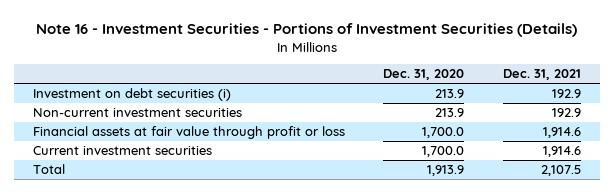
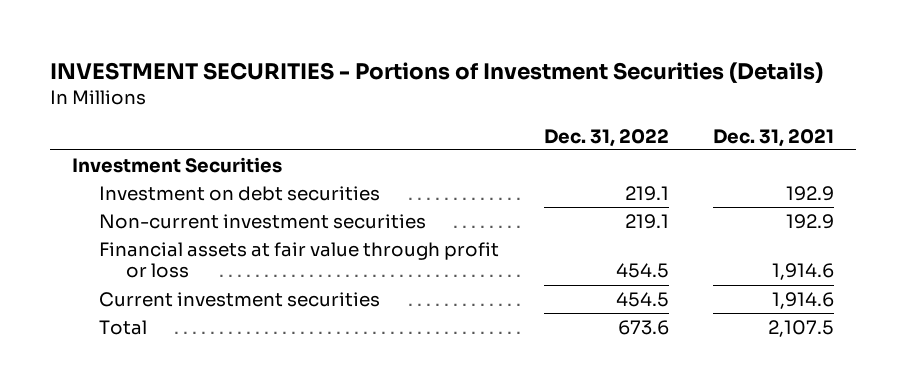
[35,23,577,38] Note 16 - Investment Securities - Portions of Investment Securities (Details) -> [49,61,823,83] INVESTMENT SECURITIES - Portions of Investment Securities (Details)
[383,69,465,81] Dec. 31, 2020 -> none
none -> [543,128,669,147] Dec. 31, 2022
none -> [72,156,283,173] Investment Securities
[33,87,232,101] Investment on debt securities (i) -> [99,185,381,201] Investment on debt securities

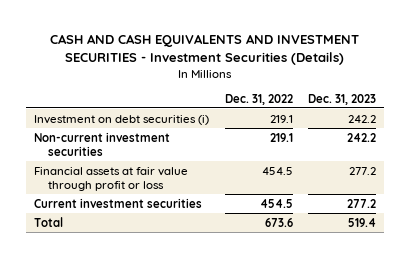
[49,61,823,83] INVESTMENT SECURITIES - Portions of Investment Securities (Details) -> [50,34,360,66] CASH AND CASH EQUIVALENTS AND INVESTMENT SECURITIES - Investment Securities (Details)
[713,128,835,147] Dec. 31, 2021 -> none
none -> [308,93,377,105] Dec. 31, 2023
[72,156,283,173] Investment Securities -> none
[99,185,381,201] Investment on debt securities -> [34,114,210,125] Investment on debt securities (i)

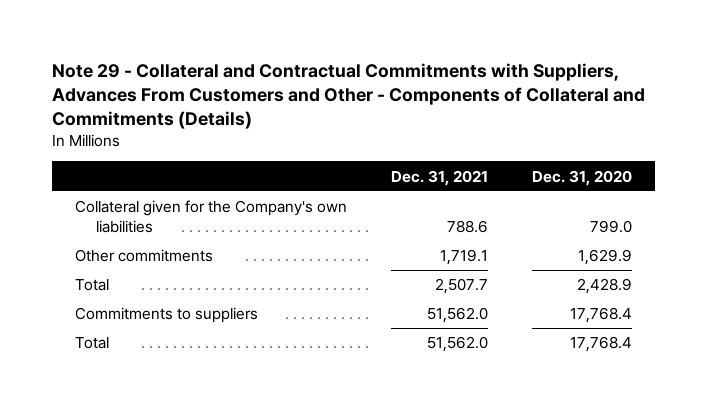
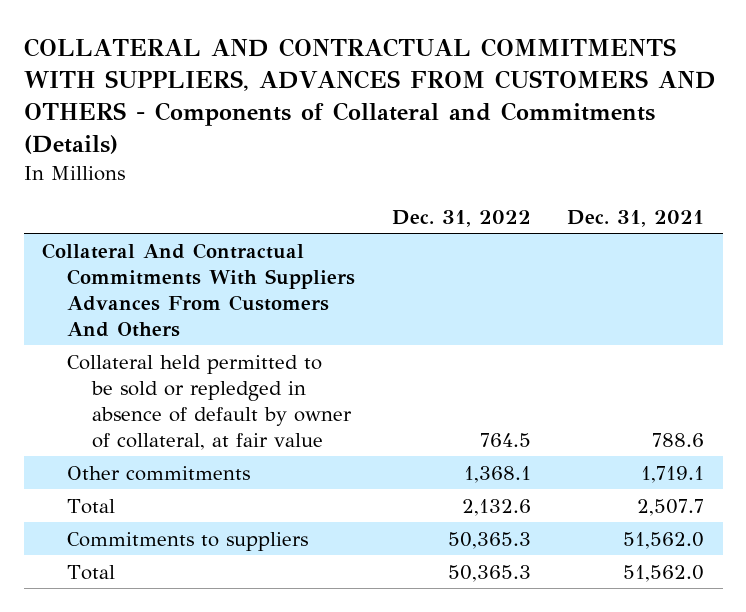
[52,62,646,129] Note 29 - Collateral and Contractual Commitments with Suppliers, Advances From Customers and Other - Components of Collateral and Commitments (Details) -> [23,37,716,155] COLLATERAL AND CONTRACTUAL COMMITMENTS WITH SUPPLIERS, ADVANCES FROM CUSTOMERS AND OTHERS - Components of Collateral and Commitments (Details)
[532,169,633,186] Dec. 31, 2020 -> none
none -> [391,210,531,228] Dec. 31, 2022
none -> [42,242,355,337] Collateral And Contractual Commitments With Suppliers Advances From Customers And Others
[74,200,347,233] Collateral given for the Company's own liabilities -> [66,354,352,450] Collateral held permitted to be sold or repledged in absence of default by owner of collateral, at fair value

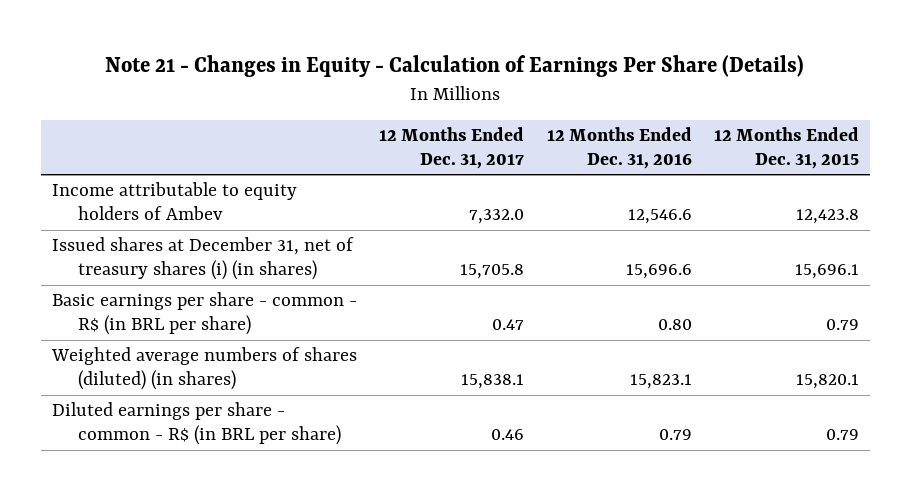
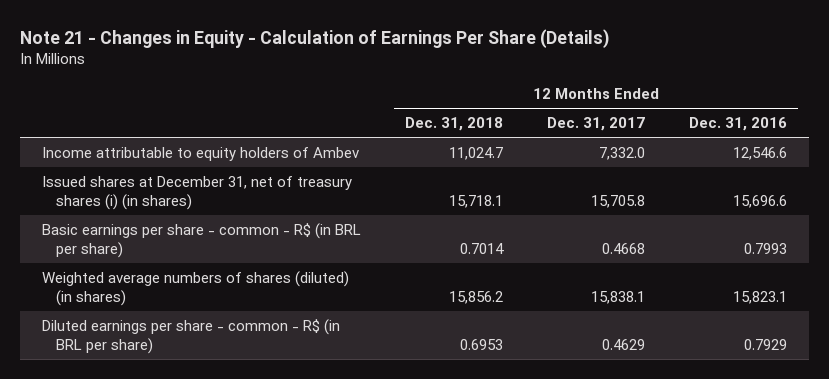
[713,127,859,169] 12 Months Ended Dec. 31, 2015 -> none
none -> [405,116,504,131] Dec. 31, 2018
[492,318,525,330] 0.47 -> [601,242,645,254] 0.4668
[657,318,692,330] 0.80 -> [743,242,787,254] 0.7993
[491,428,525,440] 0.46 -> [601,338,645,350] 0.4629
[658,428,692,440] 0.79 -> [743,338,787,350] 0.7929

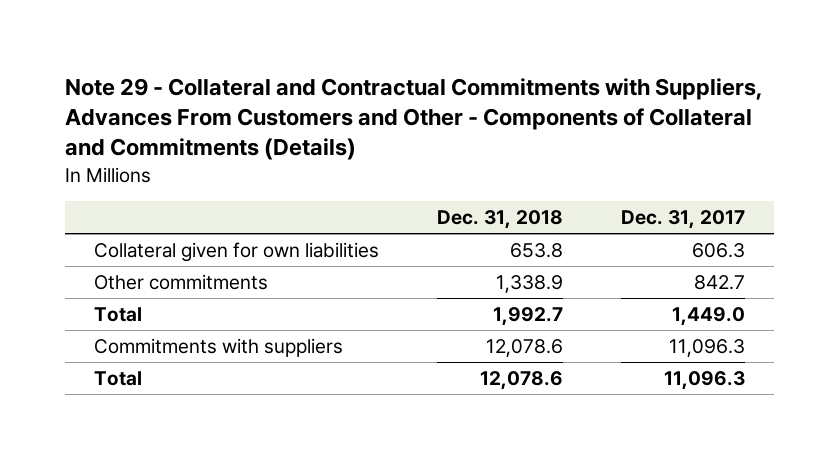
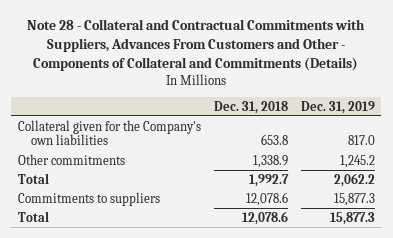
[65,78,763,161] Note 29 - Collateral and Contractual Commitments with Suppliers, Advances From Customers and Other - Components of Collateral and Commitments (Details) -> [27,19,366,72] Note 28 - Collateral and Contractual Commitments with Suppliers, Advances From Customers and Other - Components of Collateral and Commitments (Details)
[621,209,746,229] Dec. 31, 2017 -> none
none -> [300,100,375,114] Dec. 31, 2019
[94,241,380,262] Collateral given for own liabilities -> [17,119,201,146] Collateral given for the Company's own liabilities
[94,337,344,357] Commitments with suppliers -> [17,191,160,206] Commitments to suppliers

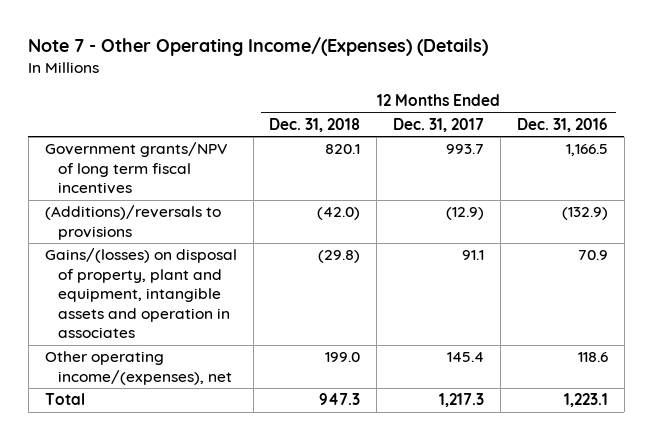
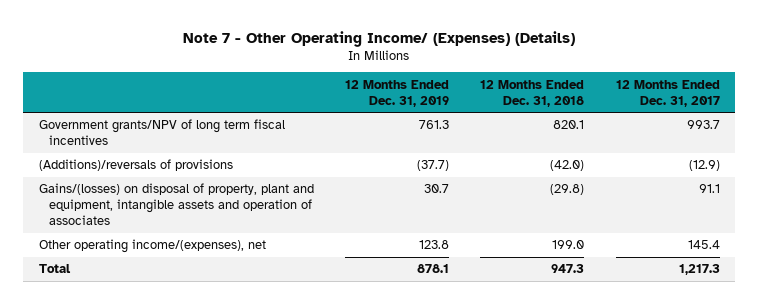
[28,37,489,57] Note 7 - Other Operating Income/(Expenses) (Details) -> [183,30,576,47] Note 7 - Other Operating Income/ (Expenses) (Details)
[517,117,609,132] Dec. 31, 2016 -> none
none -> [345,79,450,107] 12 Months Ended Dec. 31, 2019
[44,205,221,240] (Additions)/reversals to provisions -> [39,159,234,172] (Additions)/reversals of provisions
[44,248,237,339] Gains/(losses) on disposal of property, plant and equipment, intangible assets and operation in associates -> [39,183,315,226] Gains/(losses) on disposal of property, plant and equipment, intangible assets and operation of associates

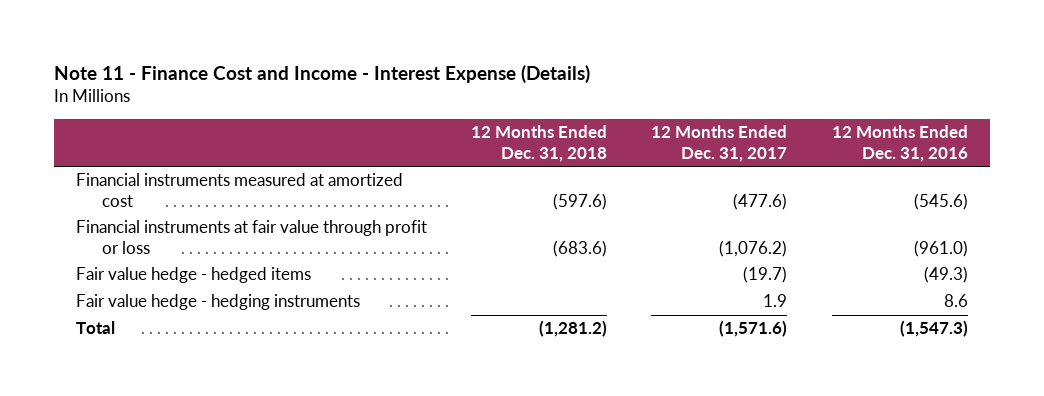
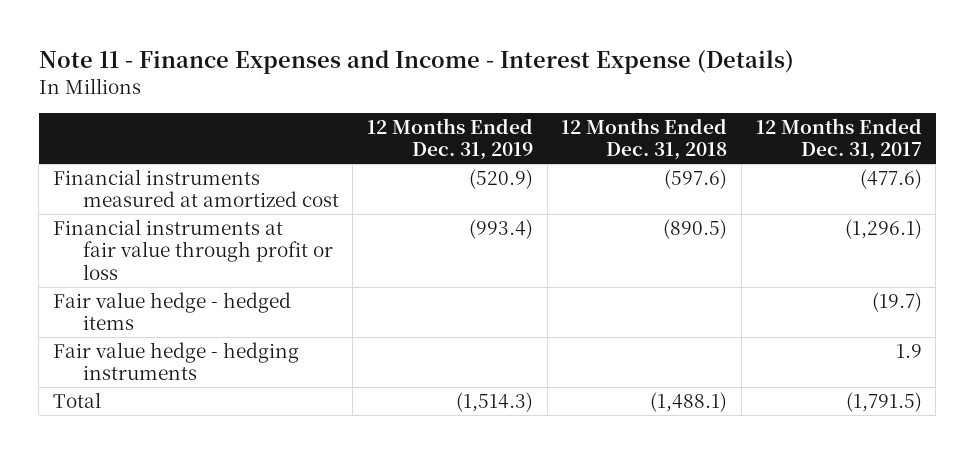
[53,64,590,83] Note 11 - Finance Cost and Income - Interest Expense (Details) -> [38,50,794,75] Note 11 - Finance Expenses and Income - Interest Expense (Details)
[831,125,968,163] 12 Months Ended Dec. 31, 2016 -> none
none -> [366,117,533,161] 12 Months Ended Dec. 31, 2019
[553,239,608,257] (683.6) -> [663,218,728,239] (890.5)
[719,239,788,257] (1,076.2) -> [844,218,922,239] (1,296.1)
[539,320,608,338] (1,281.2) -> [650,391,728,412] (1,488.1)
[719,320,788,338] (1,571.6) -> [845,391,922,412] (1,791.5)

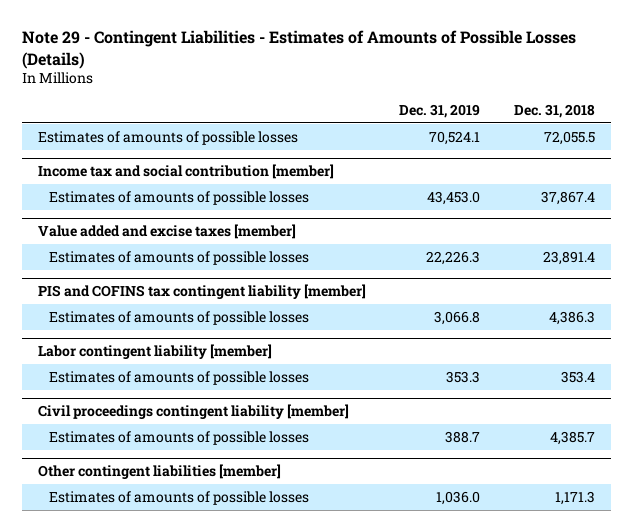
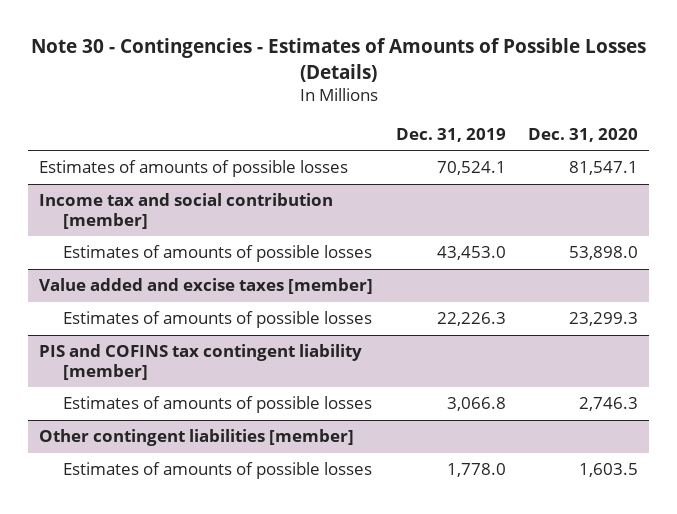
[21,30,576,69] Note 29 - Contingent Liabilities - Estimates of Amounts of Possible Losses (Details) -> [30,38,646,82] Note 30 - Contingencies - Estimates of Amounts of Possible Losses (Details)
[513,103,595,118] Dec. 31, 2018 -> none
none -> [528,127,639,142] Dec. 31, 2020
[38,344,273,360] Labor contingent liability [member] -> none
[49,370,310,385] Estimates of amounts of possible losses -> none
[38,404,350,420] Civil proceedings contingent liability [member] -> none
[49,430,310,445] Estimates of amounts of possible losses -> none
[436,490,481,505] 1,036.0 -> [446,463,506,478] 1,778.0

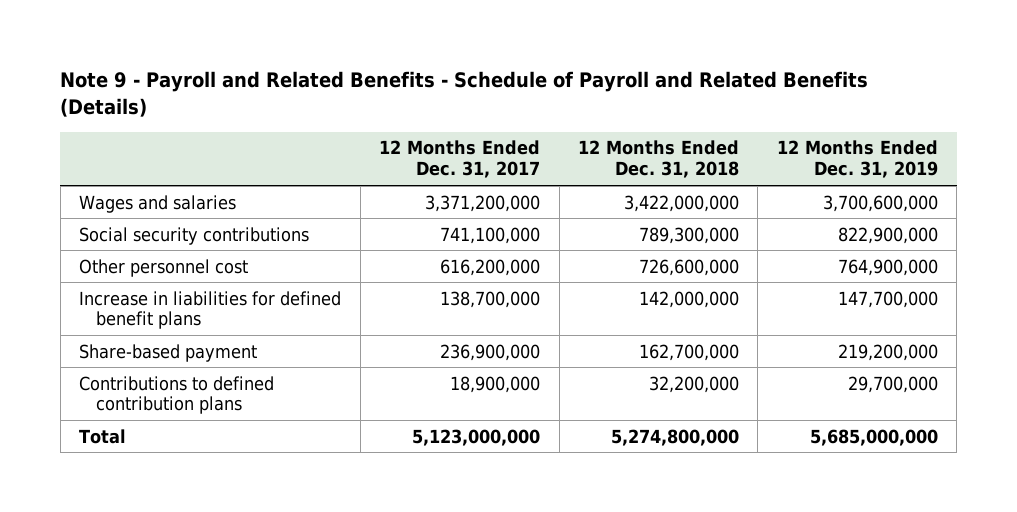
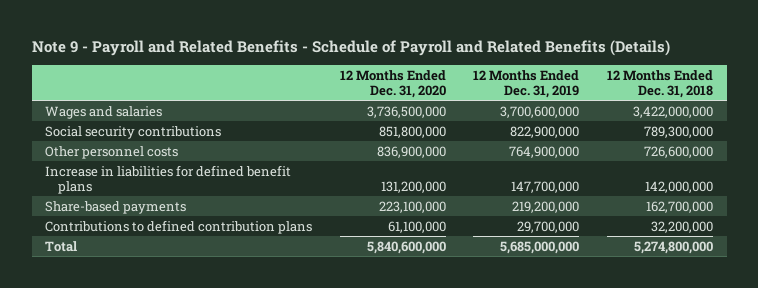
[379,140,541,179] 12 Months Ended Dec. 31, 2017 -> none
none -> [339,69,446,98] 12 Months Ended Dec. 31, 2020
[79,258,249,277] Other personnel cost -> [45,145,179,159] Other personnel costs
[79,343,258,362] Share-based payment -> [45,200,187,214] Share-based payments

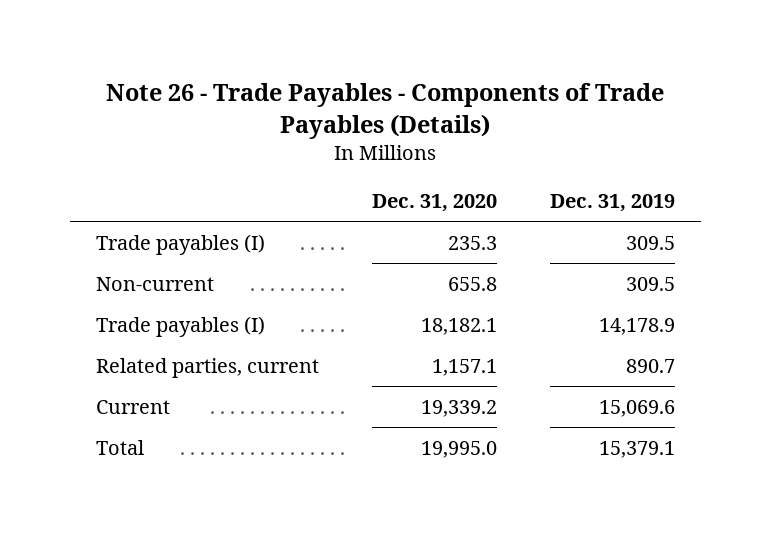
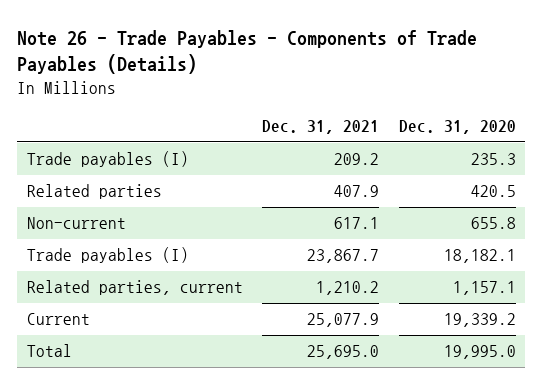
[549,194,675,213] Dec. 31, 2019 -> none
none -> [262,120,380,135] Dec. 31, 2021
none -> [26,184,162,200] Related parties

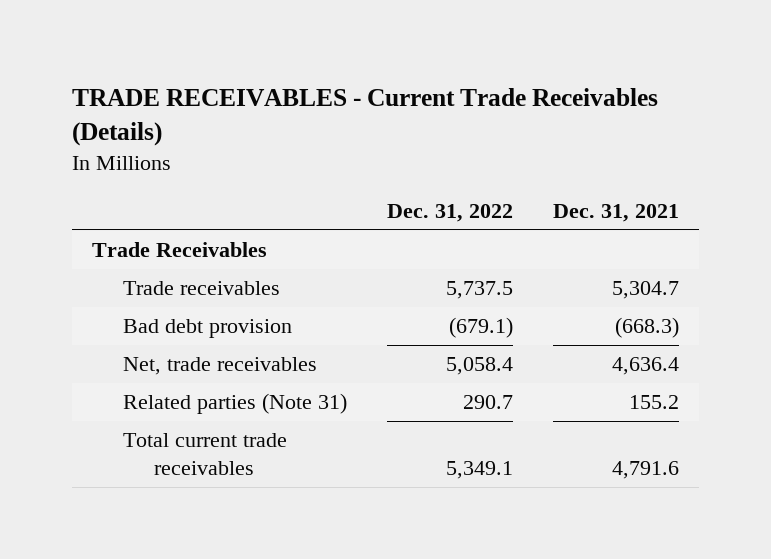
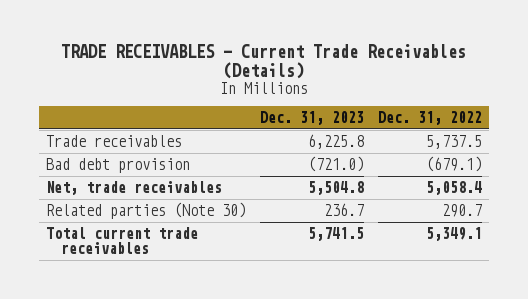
[552,204,679,223] Dec. 31, 2021 -> none
none -> [259,111,364,126] Dec. 31, 2023
[92,242,268,258] Trade Receivables -> none
[123,393,348,415] Related parties (Note 31) -> [45,202,246,220] Related parties (Note 30)

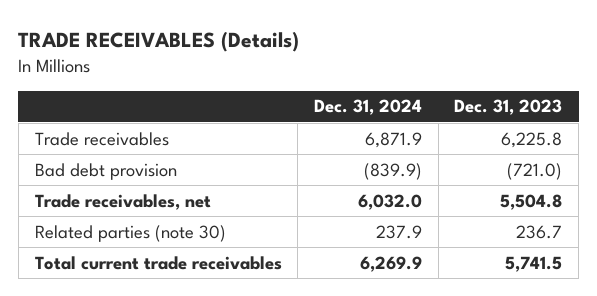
[60,43,466,80] TRADE RECEIVABLES - Current Trade Receivables (Details) -> [18,31,300,53] TRADE RECEIVABLES (Details)
[377,111,482,126] Dec. 31, 2022 -> none
none -> [313,99,422,116] Dec. 31, 2024
[45,181,222,196] Net, trade receivables -> [34,193,211,210] Trade receivables, net
[45,202,246,220] Related parties (Note 30) -> [34,224,226,242] Related parties (note 30)

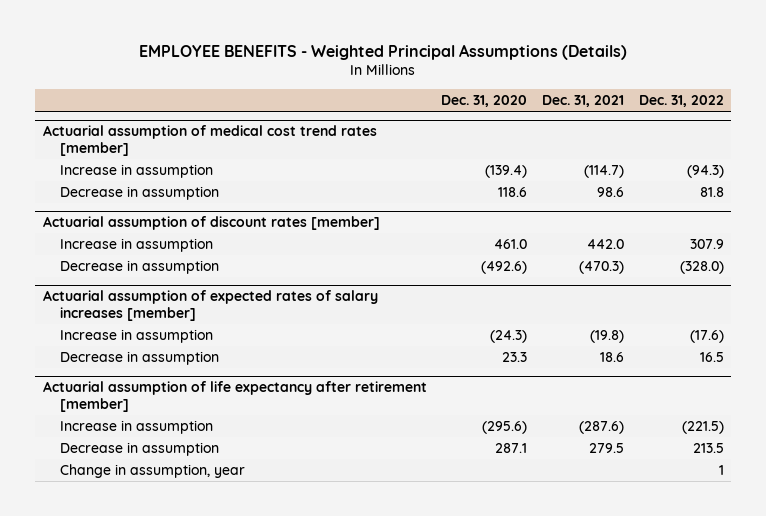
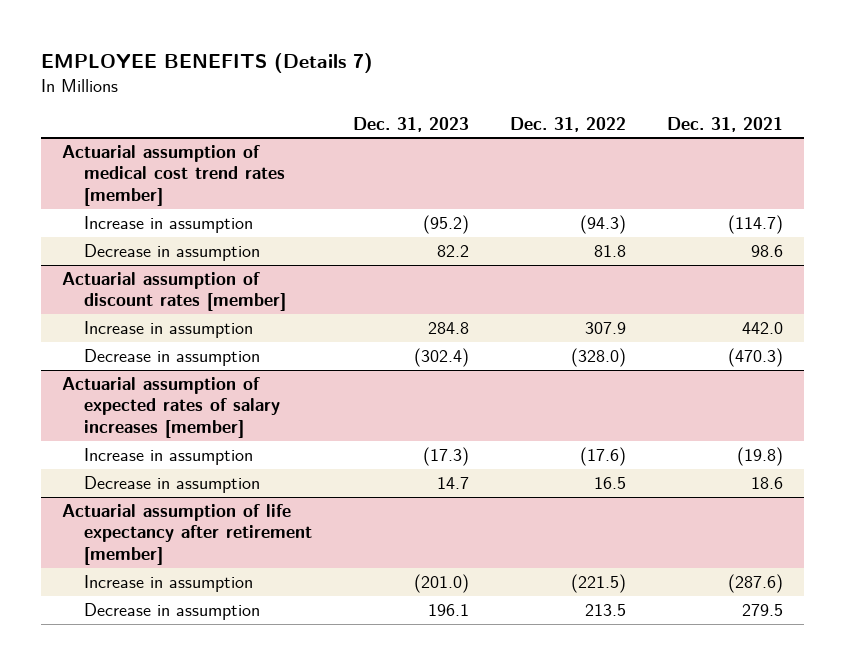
[139,43,628,60] EMPLOYEE BENEFITS - Weighted Principal Assumptions (Details) -> [41,53,374,74] EMPLOYEE BENEFITS (Details 7)
[441,95,528,108] Dec. 31, 2020 -> none
none -> [352,116,469,132] Dec. 31, 2023
[59,463,245,478] Change in assumption, year -> none

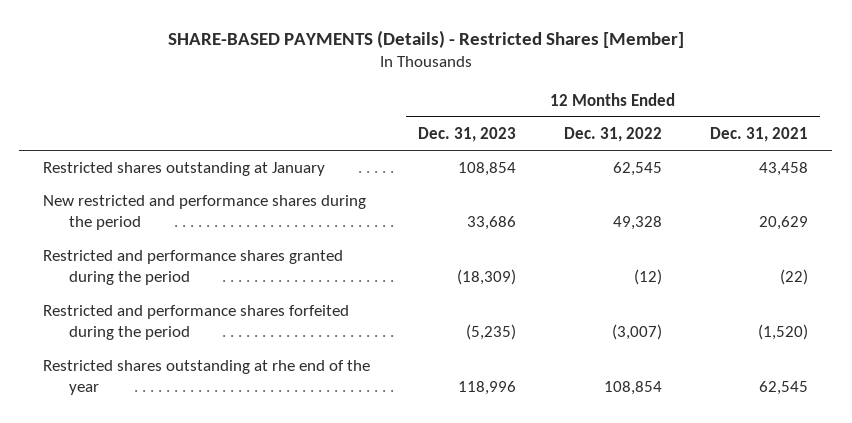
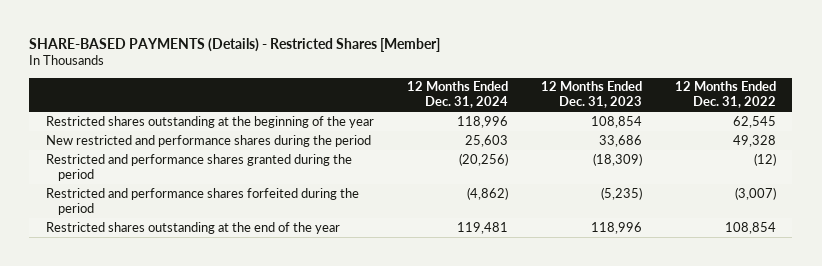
[710,126,809,142] Dec. 31, 2021 -> none
none -> [406,81,508,109] 12 Months Ended Dec. 31, 2024
[43,161,326,176] Restricted shares outstanding at January -> [45,115,374,128] Restricted shares outstanding at the beginning of the year
[43,359,371,396] Restricted shares outstanding at rhe end of the year -> [45,221,340,234] Restricted shares outstanding at the end of the year

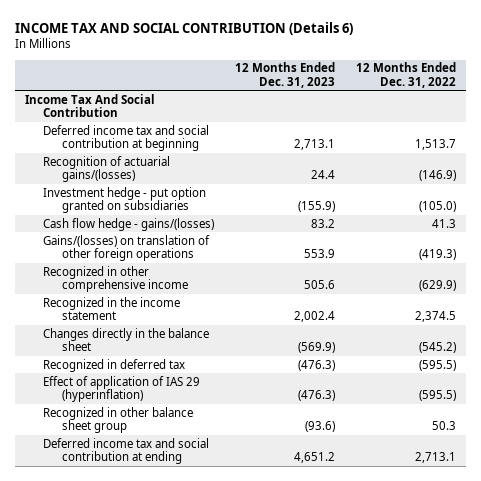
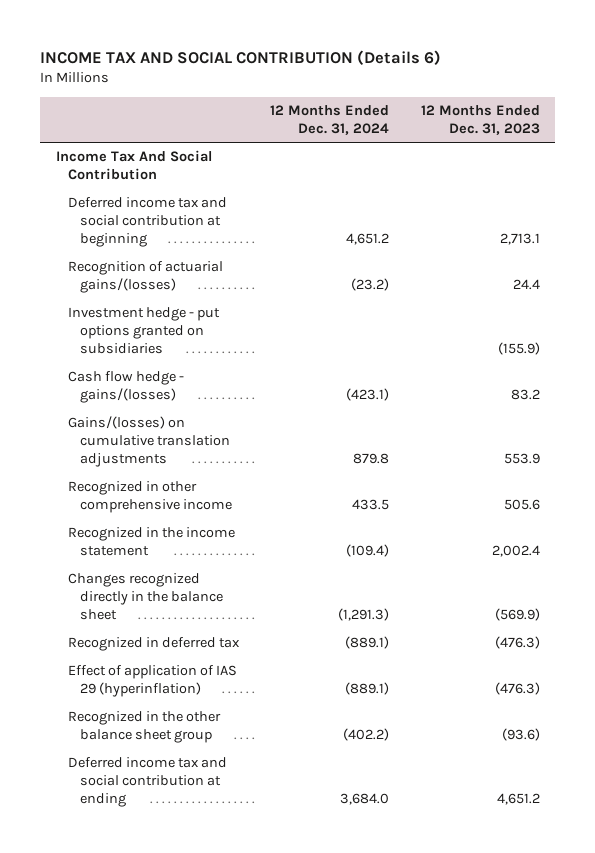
[355,62,456,88] 12 Months Ended Dec. 31, 2022 -> none
none -> [270,105,390,136] 12 Months Ended Dec. 31, 2024
[43,186,207,214] Investment hedge - put option granted on subsidiaries -> [68,307,221,355] Investment hedge - put options granted on subsidiaries
[43,234,211,262] Gains/(losses) on translation of other foreign operations -> [68,416,231,468] Gains/(losses) on cumulative translation adjustments
[43,327,210,352] Changes directly in the balance sheet -> [68,573,224,621] Changes recognized directly in the balance sheet
[43,406,194,434] Recognized in other balance sheet group -> [68,711,222,744] Recognized in the other balance sheet group

